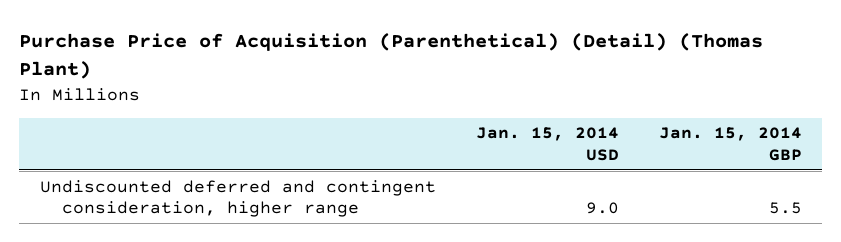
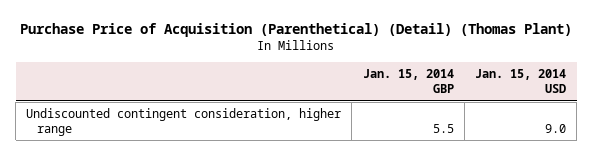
[39,179,436,218] Undiscounted deferred and contingent consideration, higher range -> [26,107,342,137] Undiscounted contingent consideration, higher range

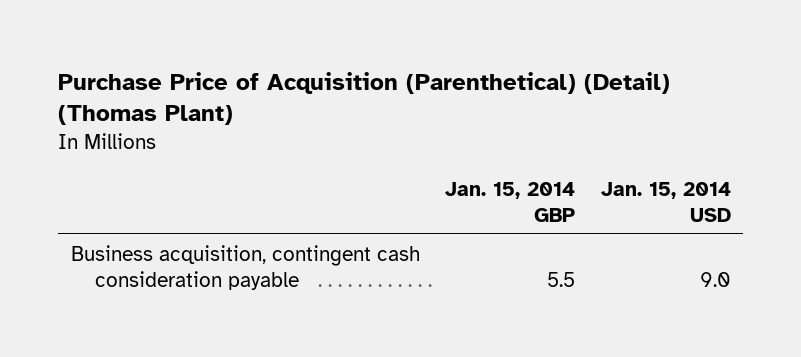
[26,107,342,137] Undiscounted contingent consideration, higher range -> [70,245,420,291] Business acquisition, contingent cash consideration payable

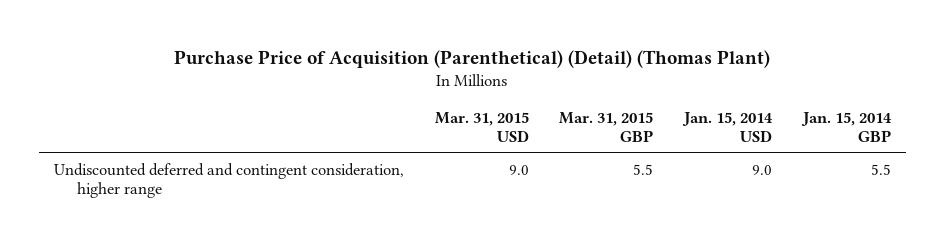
none -> [434,112,529,143] Mar. 31, 2015 USD
none -> [559,112,654,143] Mar. 31, 2015 GBP
[70,245,420,291] Business acquisition, contingent cash consideration payable -> [53,163,404,199] Undiscounted deferred and contingent consideration, higher range

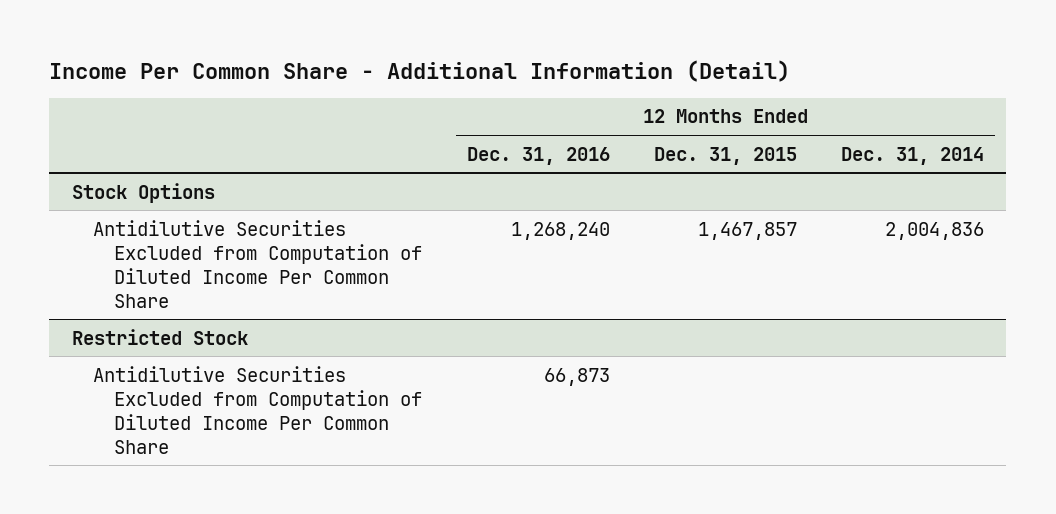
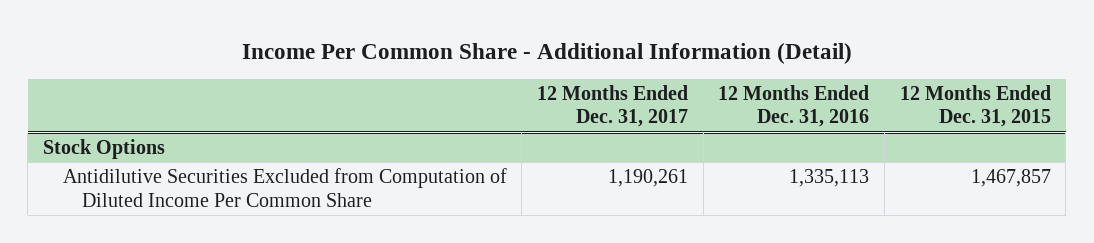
[841,146,985,165] Dec. 31, 2014 -> none
none -> [536,84,688,128] 12 Months Ended Dec. 31, 2017
[71,328,248,345] Restricted Stock -> none
[92,365,423,454] Antidilutive Securities Excluded from Computation of Diluted Income Per Common Share -> none
[510,221,610,240] 1,268,240 -> [789,169,870,188] 1,335,113

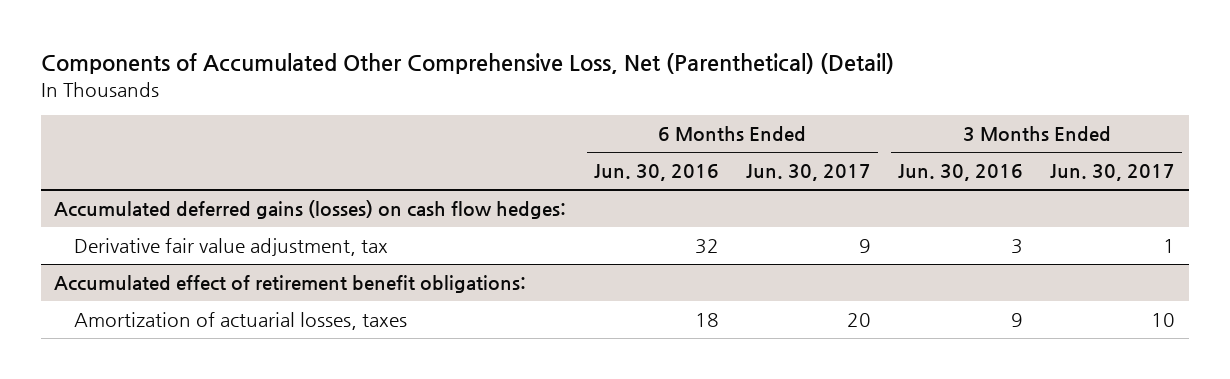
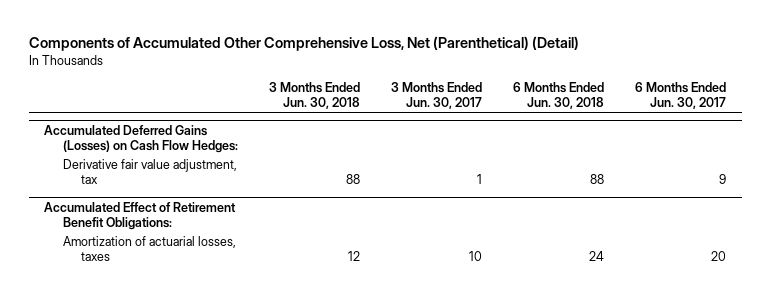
[593,164,719,182] Jun. 30, 2016 -> none
[897,164,1023,182] Jun. 30, 2016 -> none
none -> [268,81,360,109] 3 Months Ended Jun. 30, 2018
none -> [513,81,605,109] 6 Months Ended Jun. 30, 2018
[54,200,567,220] Accumulated deferred gains (losses) on cash flow hedges: -> [44,124,238,153] Accumulated Deferred Gains (Losses) on Cash Flow Hedges:
[54,275,527,294] Accumulated effect of retirement benefit obligations: -> [44,201,237,230] Accumulated Effect of Retirement Benefit Obligations:

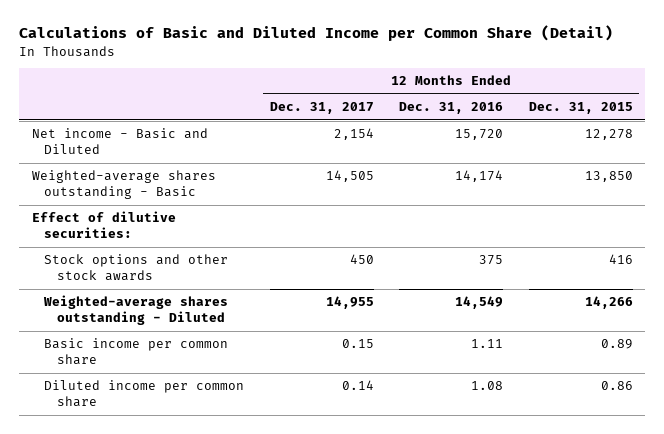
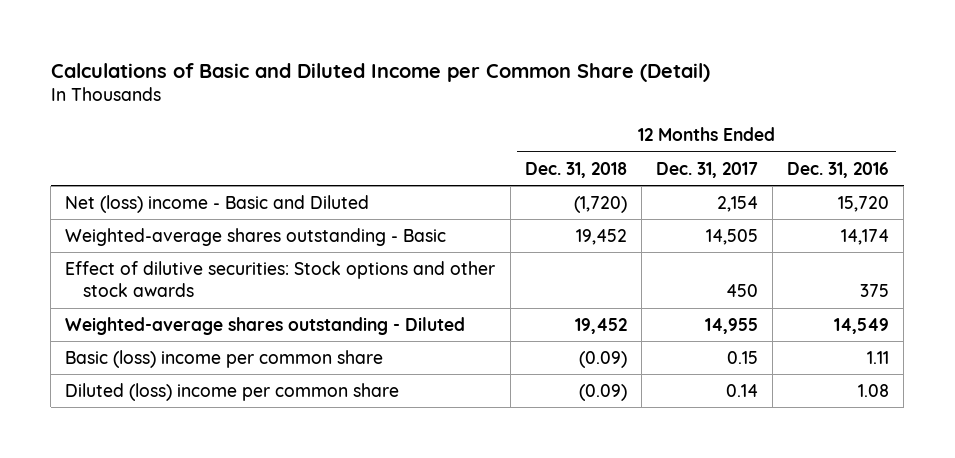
[528,102,633,115] Dec. 31, 2015 -> none
none -> [524,161,627,178] Dec. 31, 2018
[31,128,208,155] Net income - Basic and Diluted -> [65,194,370,213] Net (loss) income - Basic and Diluted
[31,211,176,239] Effect of dilutive securities: -> none
[44,254,229,282] Stock options and other stock awards -> [65,260,496,298] Effect of dilutive securities: Stock options and other stock awards
[44,338,229,366] Basic income per common share -> [65,349,384,368] Basic (loss) income per common share
[44,380,245,408] Diluted income per common share -> [65,382,400,401] Diluted (loss) income per common share

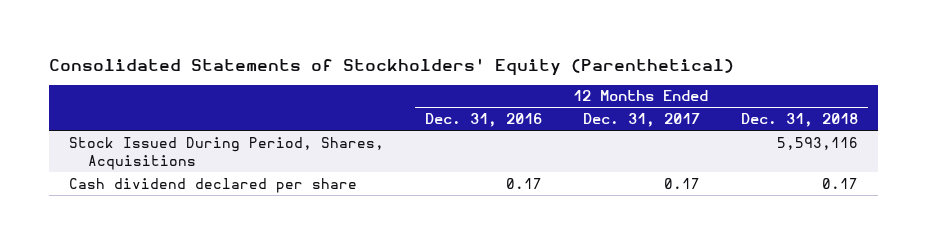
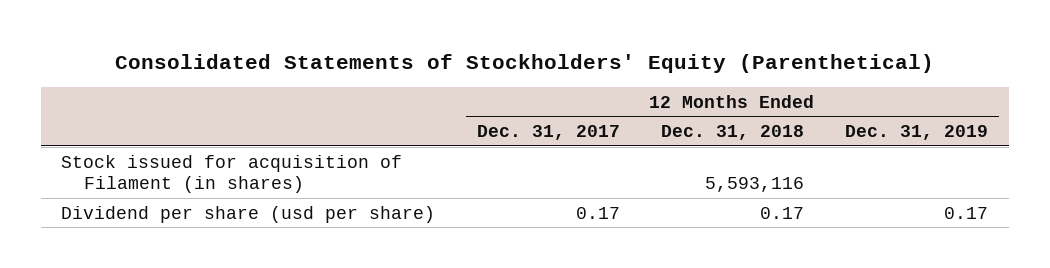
[425,113,543,128] Dec. 31, 2016 -> none
none -> [845,125,989,141] Dec. 31, 2019
[69,136,385,170] Stock Issued During Period, Shares, Acquisitions -> [61,154,403,194] Stock issued for acquisition of Filament (in shares)
[69,177,358,193] Cash dividend declared per share -> [61,205,436,223] Dividend per share (usd per share)

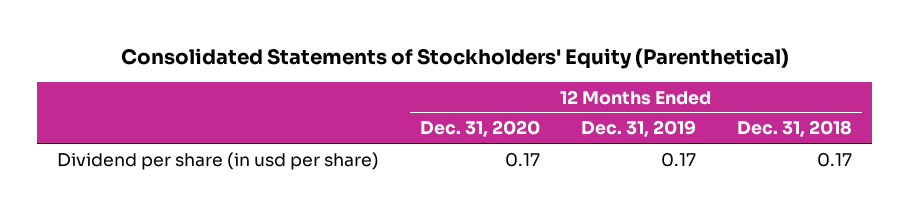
[476,125,620,141] Dec. 31, 2017 -> none
none -> [420,120,541,138] Dec. 31, 2020
[61,154,403,194] Stock issued for acquisition of Filament (in shares) -> none
[61,205,436,223] Dividend per share (usd per share) -> [57,151,380,170] Dividend per share (in usd per share)

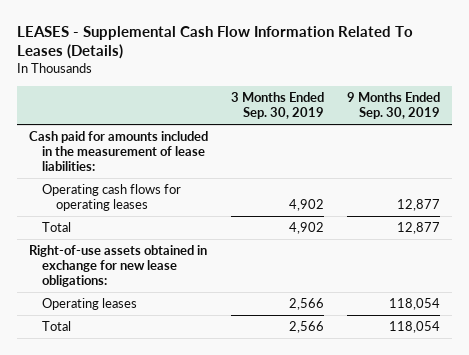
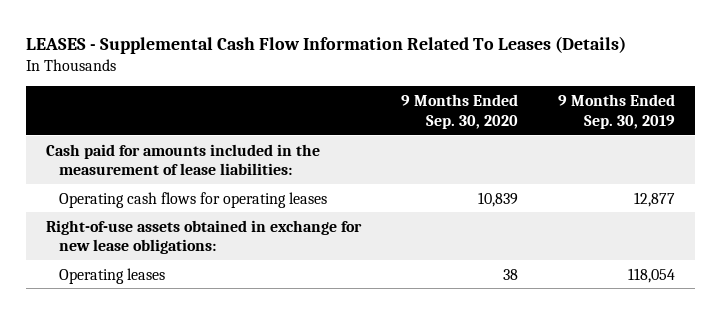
[230,92,324,120] 3 Months Ended Sep. 30, 2019 -> none
none -> [400,93,518,129] 9 Months Ended Sep. 30, 2020
[42,222,72,233] Total -> none
[42,321,72,332] Total -> none

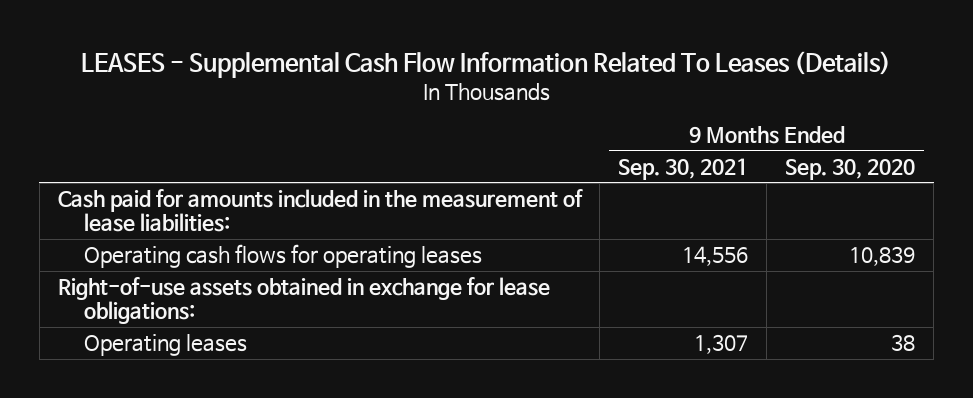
[557,93,675,129] 9 Months Ended Sep. 30, 2019 -> none
none -> [618,157,749,180] Sep. 30, 2021
[45,219,362,255] Right-of-use assets obtained in exchange for new lease obligations: -> [57,277,550,325] Right-of-use assets obtained in exchange for lease obligations:

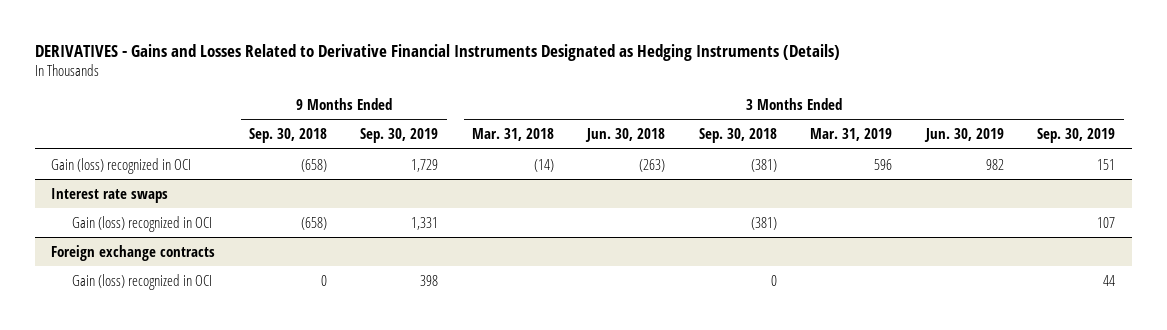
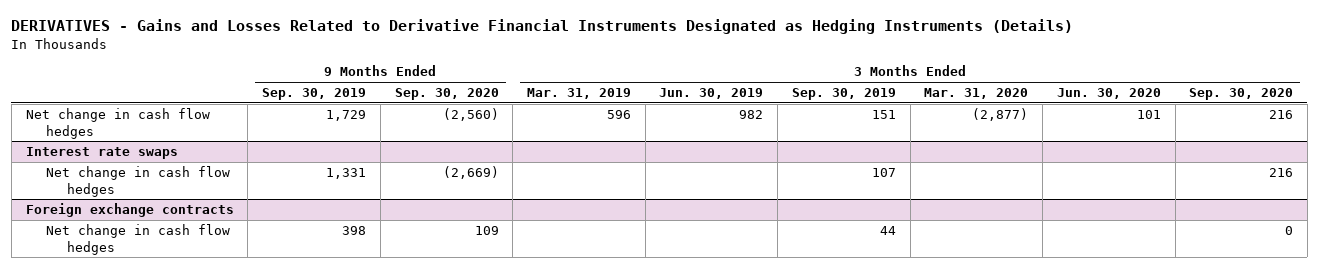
[248,128,327,144] Sep. 30, 2018 -> none
[471,128,554,142] Mar. 31, 2018 -> none
[585,128,666,143] Jun. 30, 2018 -> none
[698,128,777,144] Sep. 30, 2018 -> none
none -> [394,88,499,101] Sep. 30, 2020
none -> [924,88,1029,100] Mar. 31, 2020
none -> [1056,88,1161,100] Jun. 30, 2020
none -> [1189,88,1294,101] Sep. 30, 2020
[51,157,192,174] Gain (loss) recognized in OCI -> [25,107,210,139] Net change in cash flow hedges
[71,215,212,232] Gain (loss) recognized in OCI -> [46,165,231,197] Net change in cash flow hedges
[71,273,212,290] Gain (loss) recognized in OCI -> [46,223,231,255] Net change in cash flow hedges

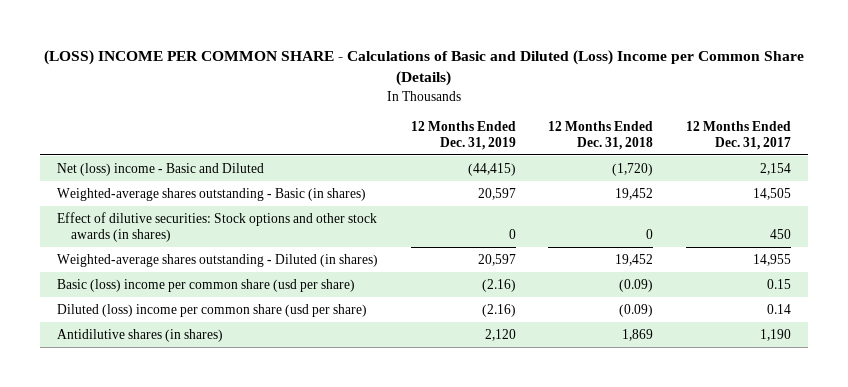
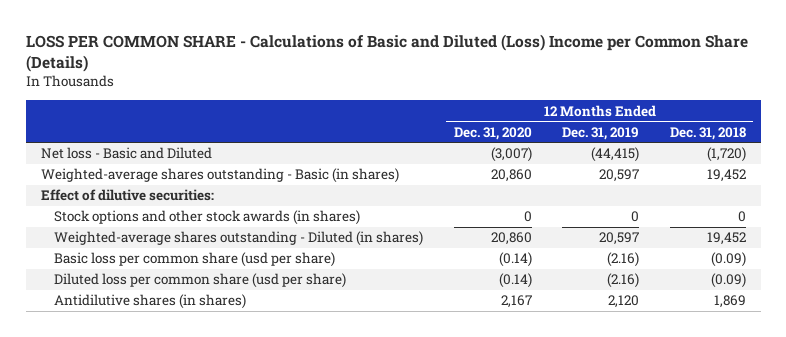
[43,50,804,87] (LOSS) INCOME PER COMMON SHARE - Calculations of Basic and Diluted (Loss) Income per Common Share (Details) -> [25,33,748,72] LOSS PER COMMON SHARE - Calculations of Basic and Diluted (Loss) Income per Common Share (Details)
[686,120,792,150] 12 Months Ended Dec. 31, 2017 -> none
none -> [453,126,532,140] Dec. 31, 2020
[56,162,264,176] Net (loss) income - Basic and Diluted -> [40,147,212,160] Net loss - Basic and Diluted
none -> [40,189,214,202] Effect of dilutive securities:
[56,211,377,242] Effect of dilutive securities: Stock options and other stock awards (in shares) -> [54,210,361,226] Stock options and other stock awards (in shares)
[56,278,355,292] Basic (loss) income per common share (usd per share) -> [54,252,336,268] Basic loss per common share (usd per share)
[56,303,367,317] Diluted (loss) income per common share (usd per share) -> [54,273,347,289] Diluted loss per common share (usd per share)

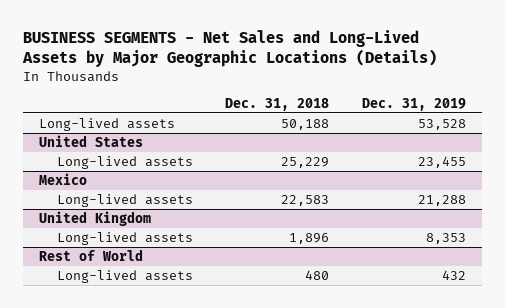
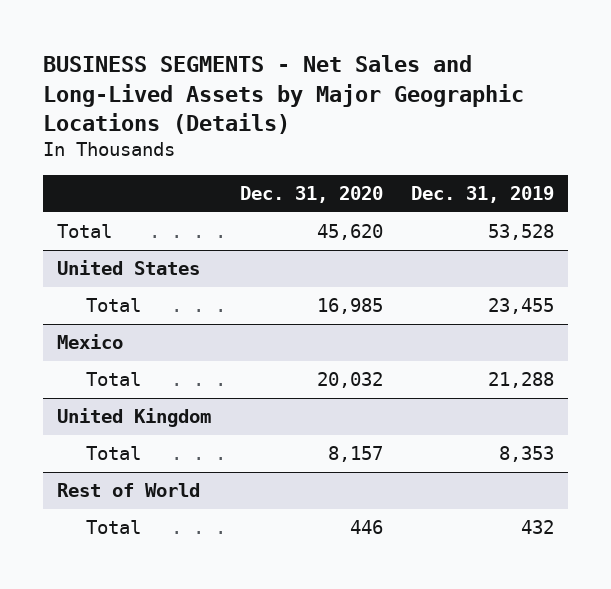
[225,97,330,111] Dec. 31, 2018 -> none
none -> [239,186,383,204] Dec. 31, 2020
[39,118,176,132] Long-lived assets -> [57,224,113,239] Total
[57,156,194,170] Long-lived assets -> [86,298,142,313] Total
[57,194,194,208] Long-lived assets -> [86,372,142,387] Total
[57,232,194,246] Long-lived assets -> [86,446,142,461] Total
[57,270,194,284] Long-lived assets -> [86,520,142,535] Total

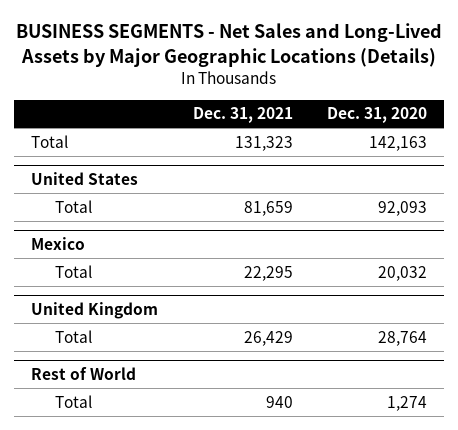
[410,186,554,204] Dec. 31, 2019 -> none
none -> [192,107,293,124] Dec. 31, 2021
[316,224,383,241] 45,620 -> [368,135,427,151] 142,163
[316,298,383,315] 16,985 -> [377,200,427,216] 92,093
[327,446,383,463] 8,157 -> [377,330,427,346] 28,764
[349,520,383,535] 446 -> [386,395,427,411] 1,274

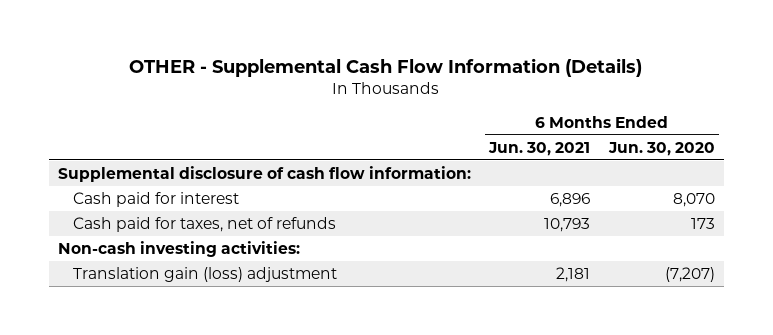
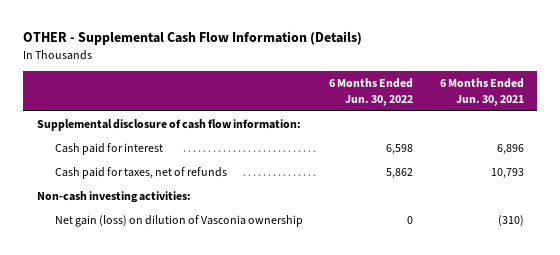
[607,141,715,156] Jun. 30, 2020 -> none
none -> [329,78,414,106] 6 Months Ended Jun. 30, 2022
[72,266,337,282] Translation gain (loss) adjustment -> none
none -> [54,215,303,228] Net gain (loss) on dilution of Vasconia ownership

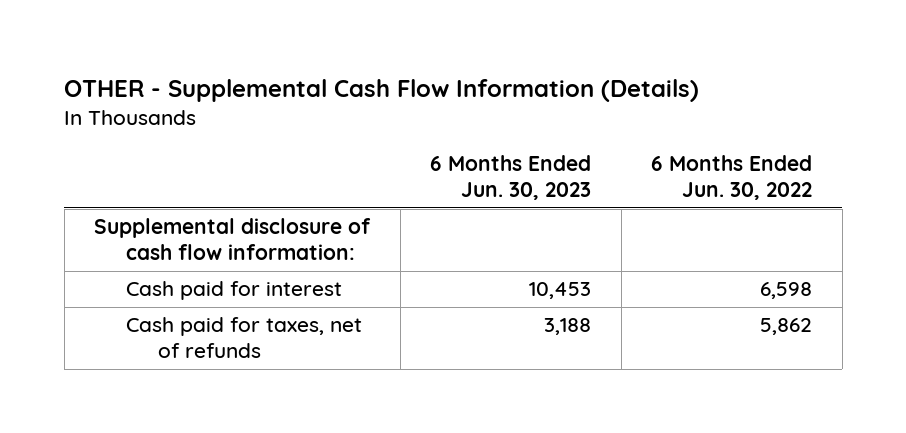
[439,78,524,106] 6 Months Ended Jun. 30, 2021 -> none
none -> [430,155,592,201] 6 Months Ended Jun. 30, 2023
[36,191,191,204] Non-cash investing activities: -> none
[54,215,303,228] Net gain (loss) on dilution of Vasconia ownership -> none

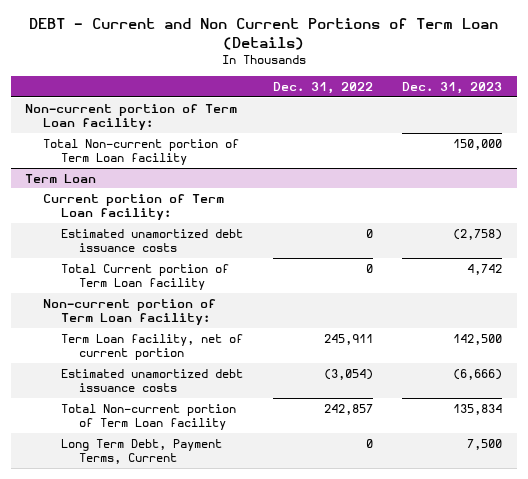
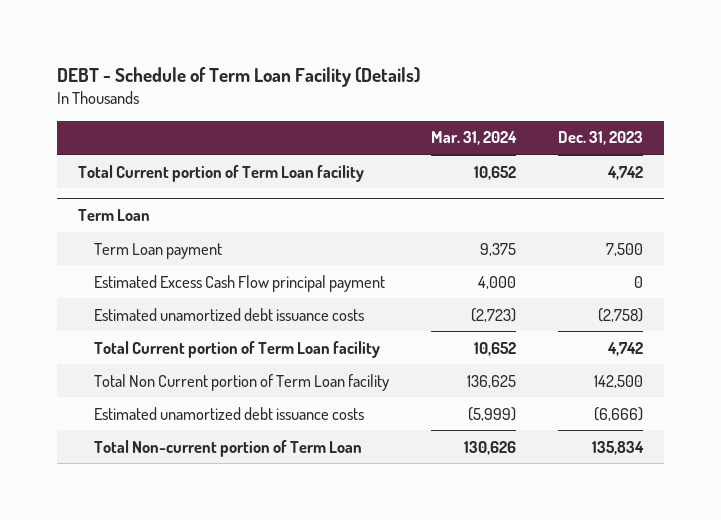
[28,18,498,50] DEBT - Current and Non Current Portions of Term Loan (Details) -> [56,67,420,88] DEBT - Schedule of Term Loan Facility (Details)
[272,82,373,95] Dec. 31, 2022 -> none
none -> [431,131,518,146] Mar. 31, 2024
[25,103,238,131] Non-current portion of Term Loan facility: -> none
[43,138,240,166] Total Non-current portion of Term Loan facility -> [77,164,364,182] Total Current portion of Term Loan facility
[453,138,503,150] 150,000 -> [607,165,644,180] 4,742
[43,193,225,221] Current portion of Term Loan facility: -> none
none -> [94,242,223,259] Term Loan payment
none -> [94,274,386,292] Estimated Excess Cash Flow principal payment
[43,298,217,326] Non-current portion of Term Loan facility: -> none
[61,333,244,361] Term Loan facility, net of current portion -> [94,373,390,391] Total Non Current portion of Term Loan facility
[61,438,223,465] Long Term Debt, Payment Terms, Current -> none
[61,403,237,431] Total Non-current portion of Term Loan facility -> [94,439,363,457] Total Non-current portion of Term Loan

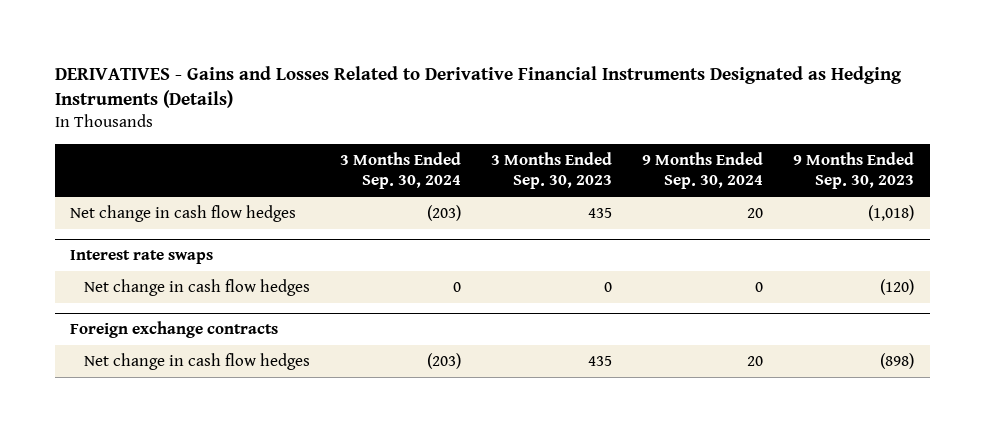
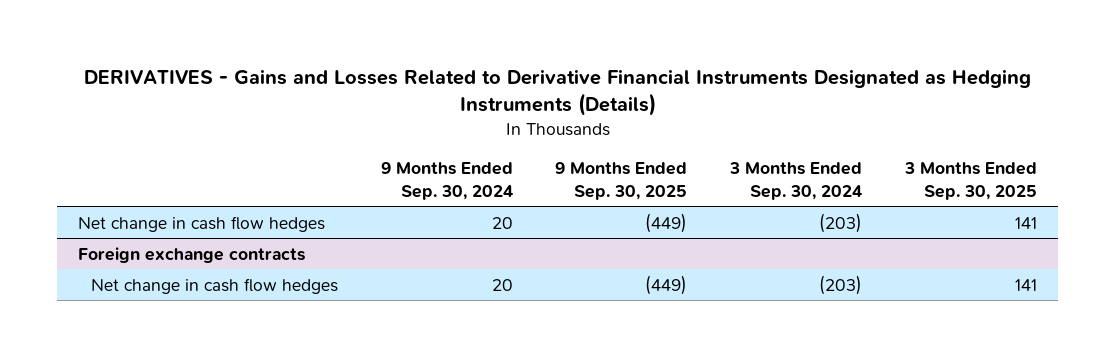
[490,151,612,190] 3 Months Ended Sep. 30, 2023 -> none
[793,151,915,190] 9 Months Ended Sep. 30, 2023 -> none
none -> [555,162,688,200] 9 Months Ended Sep. 30, 2025
none -> [903,162,1037,200] 3 Months Ended Sep. 30, 2025
[69,250,213,265] Interest rate swaps -> none
[83,279,310,297] Net change in cash flow hedges -> none

